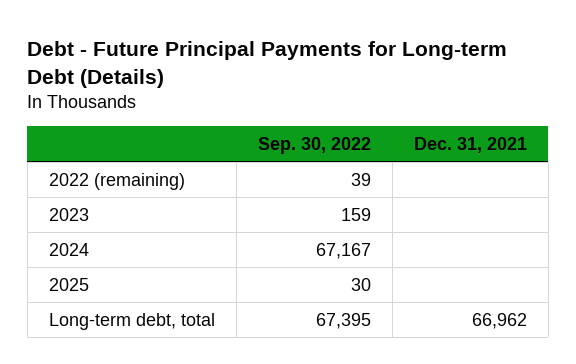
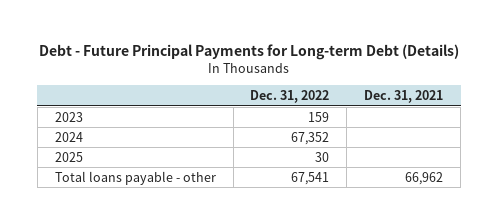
[257,137,371,155] Sep. 30, 2022 -> none
none -> [250,90,330,104] Dec. 31, 2022
[48,172,185,190] 2022 (remaining) -> none
[48,312,215,330] Long-term debt, total -> [54,170,216,185] Total loans payable - other

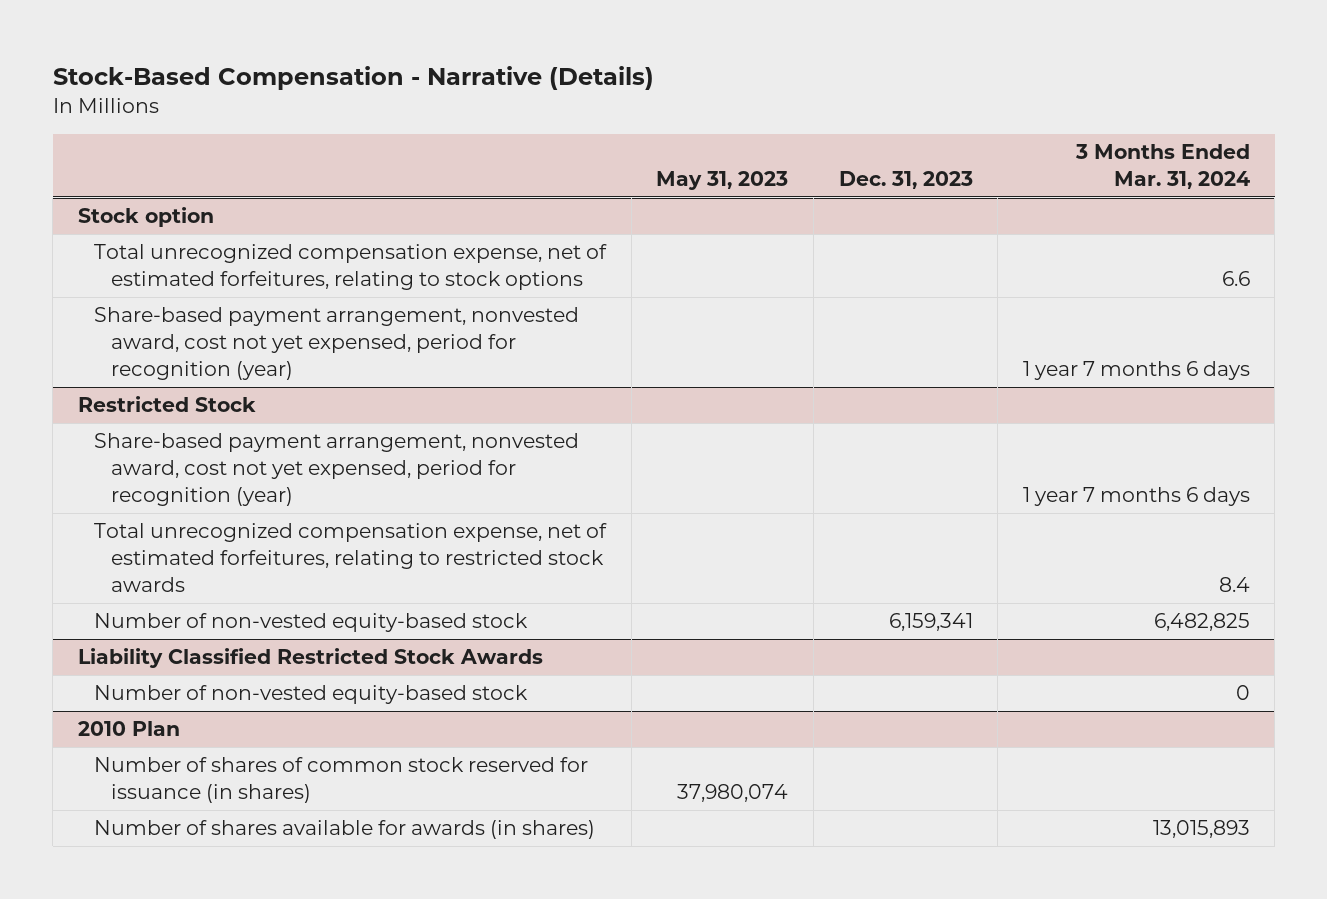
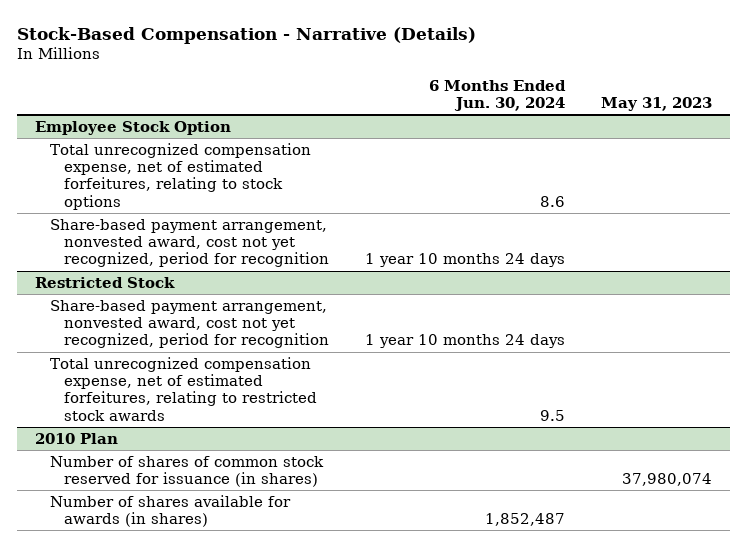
[838,170,973,189] Dec. 31, 2023 -> none
[1074,144,1250,189] 3 Months Ended Mar. 31, 2024 -> none
none -> [429,79,567,112] 6 Months Ended Jun. 30, 2024
[77,207,214,228] Stock option -> [35,120,232,135] Employee Stock Option
[94,307,580,381] Share-based payment arrangement, nonvested award, cost not yet expensed, period for recognition (year) -> [49,218,330,268] Share-based payment arrangement, nonvested award, cost not yet recognized, period for recognition
[94,433,580,507] Share-based payment arrangement, nonvested award, cost not yet expensed, period for recognition (year) -> [49,299,330,349] Share-based payment arrangement, nonvested award, cost not yet recognized, period for recognition
[94,613,529,633] Number of non-vested equity-based stock -> none
[77,648,543,669] Liability Classified Restricted Stock Awards -> none
[94,685,529,705] Number of non-vested equity-based stock -> none

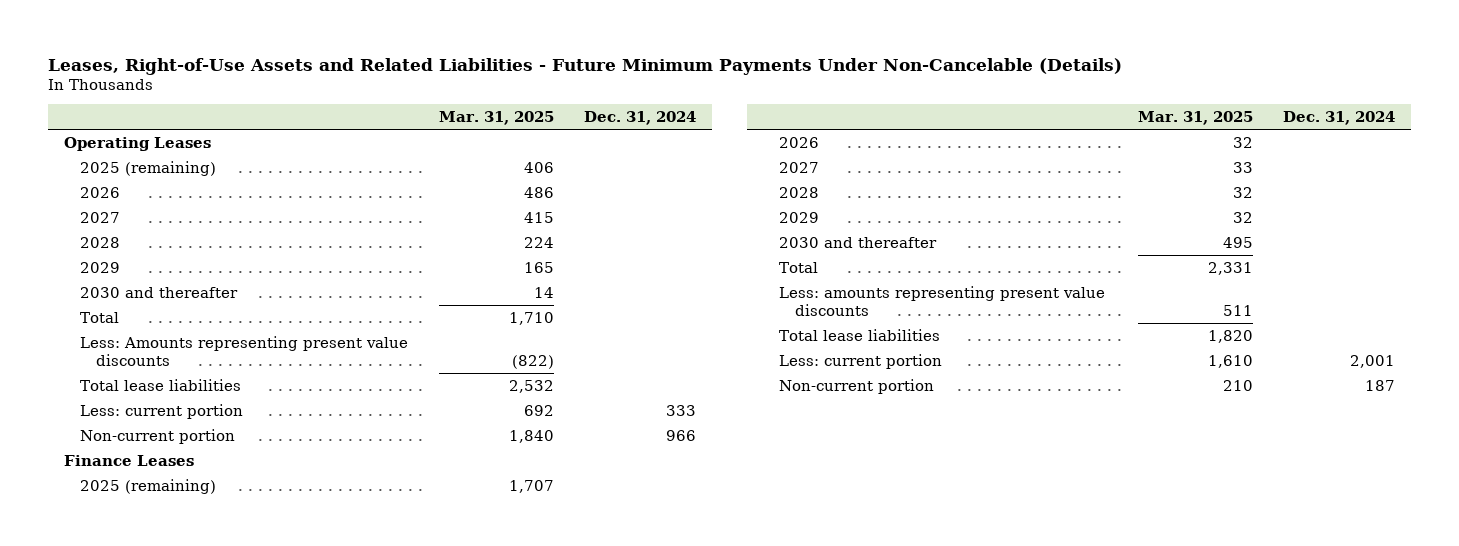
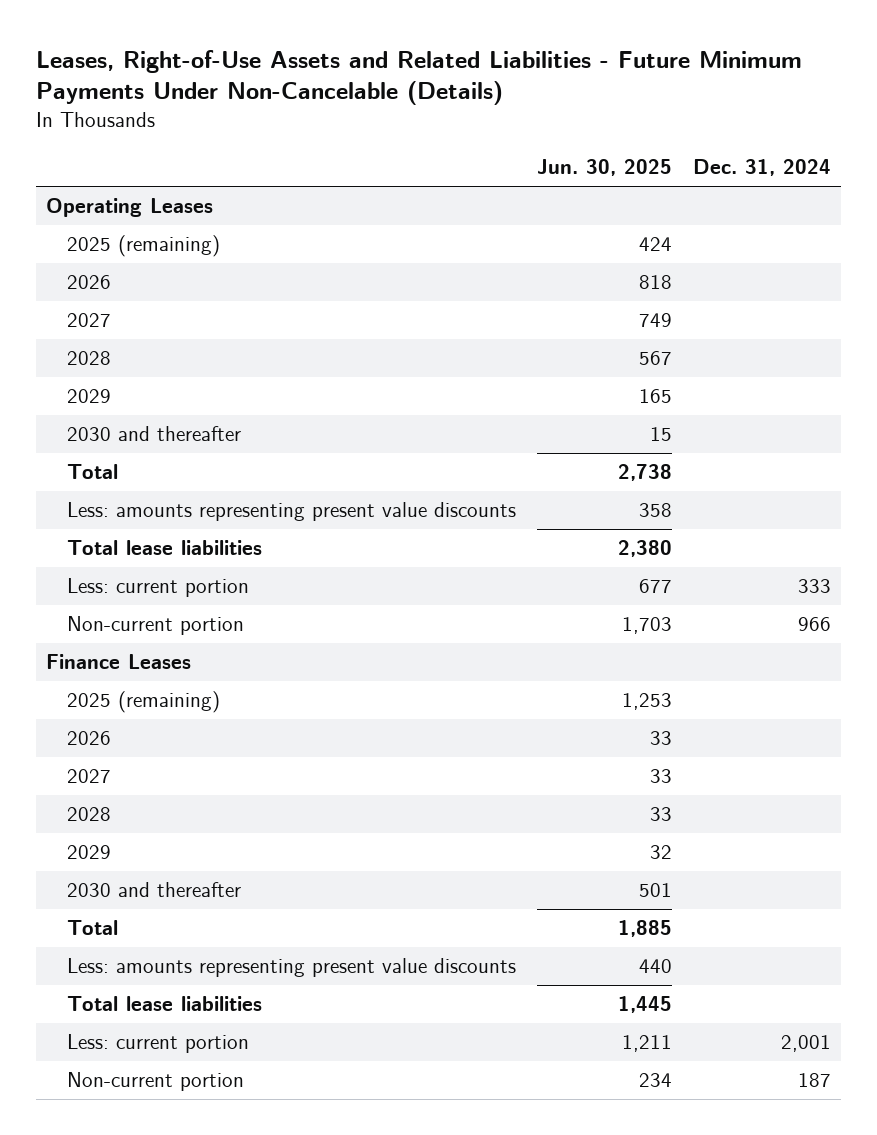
[438,110,554,125] Mar. 31, 2025 -> none
none -> [536,159,672,177] Jun. 30, 2025
[80,335,409,366] Less: Amounts representing present value discounts -> [66,502,516,522] Less: amounts representing present value discounts

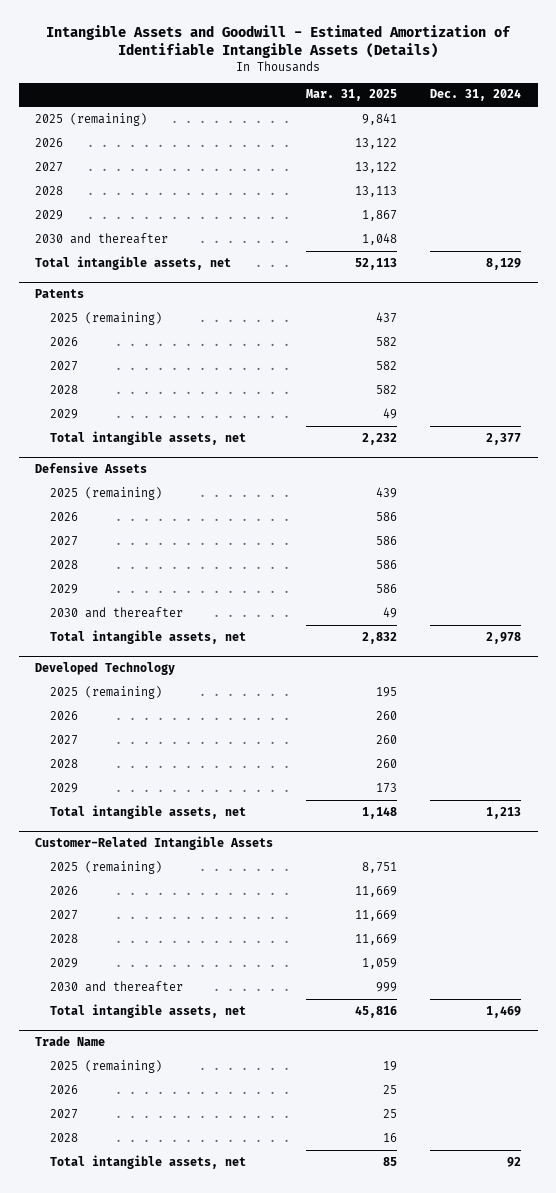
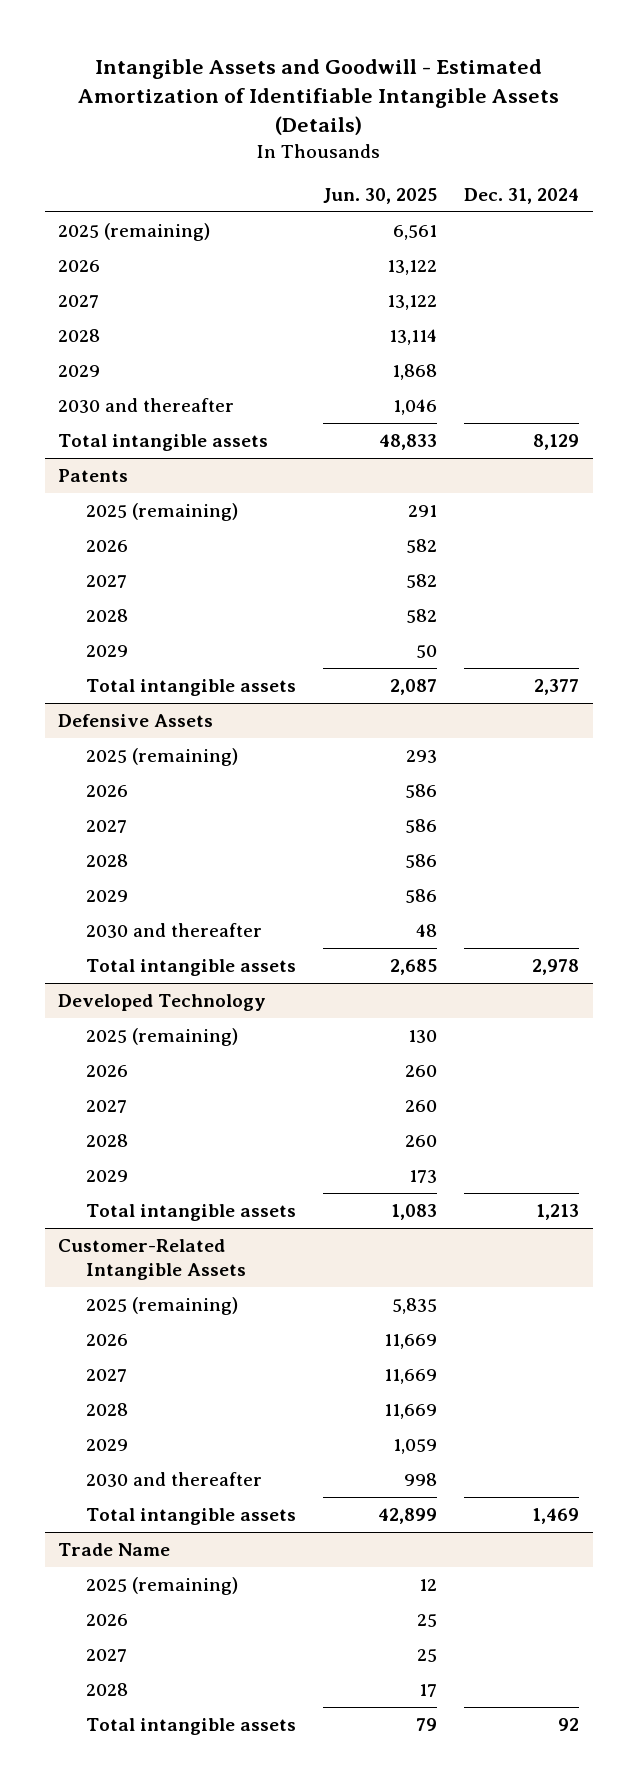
[306,89,398,102] Mar. 31, 2025 -> none
none -> [323,187,438,204] Jun. 30, 2025
[35,255,232,270] Total intangible assets, net -> [58,433,269,451] Total intangible assets
[50,430,247,445] Total intangible assets, net -> [86,678,297,696] Total intangible assets
[50,629,247,644] Total intangible assets, net -> [86,958,297,976] Total intangible assets
[50,804,247,819] Total intangible assets, net -> [86,1203,297,1221] Total intangible assets
[50,1003,247,1018] Total intangible assets, net -> [86,1507,297,1525] Total intangible assets
[50,1154,247,1169] Total intangible assets, net -> [86,1717,297,1735] Total intangible assets

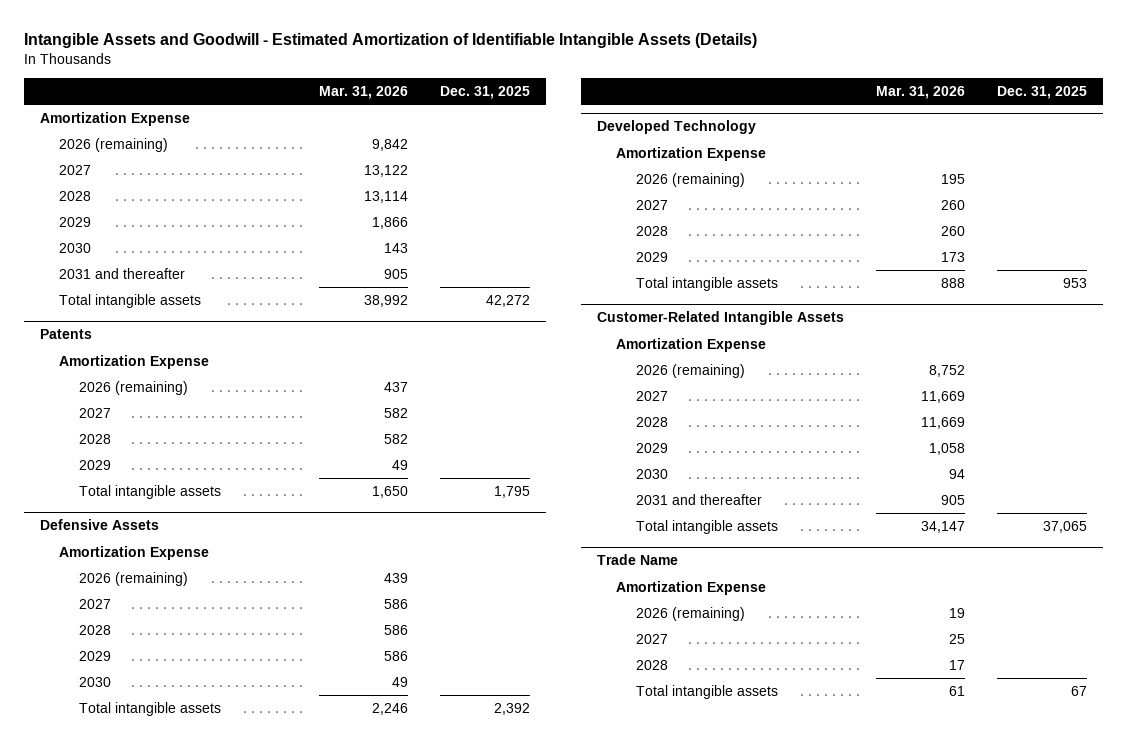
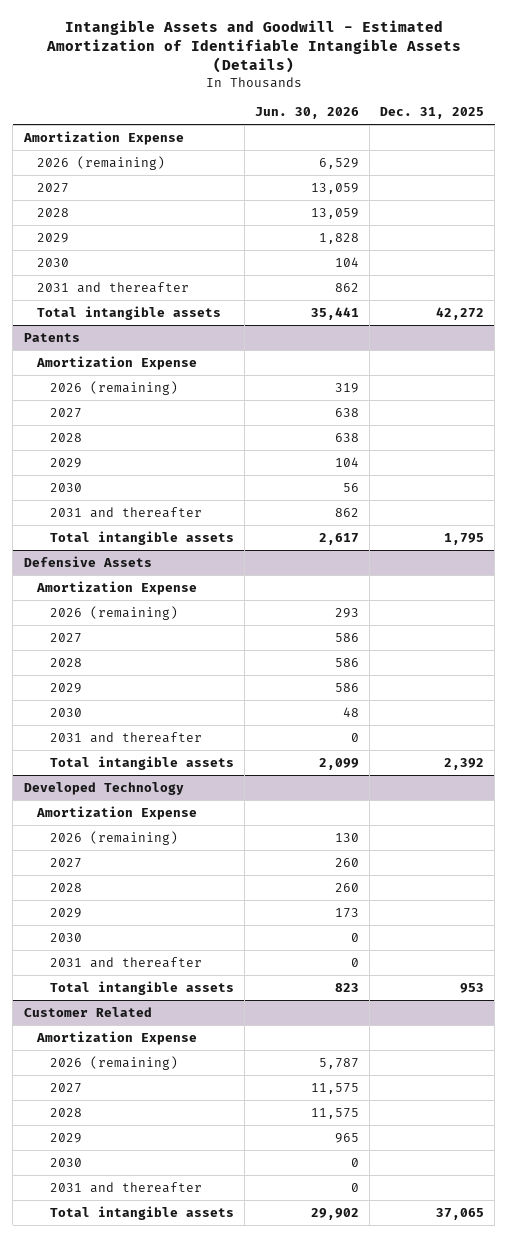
[318,85,408,99] Mar. 31, 2026 -> none
none -> [254,107,359,120] Jun. 30, 2026
none -> [49,482,82,492] 2030
none -> [49,506,202,518] 2031 and thereafter
none -> [49,731,202,743] 2031 and thereafter
none -> [49,932,82,942] 2030
none -> [49,956,202,968] 2031 and thereafter
[596,311,844,326] Customer-Related Intangible Assets -> [23,1006,152,1017] Customer Related
[596,554,678,566] Trade Name -> none
[616,580,767,595] Amortization Expense -> none
[635,606,745,621] 2026 (remaining) -> none
[635,633,668,644] 2027 -> none
[635,659,668,670] 2028 -> none
[635,684,778,699] Total intangible assets -> none

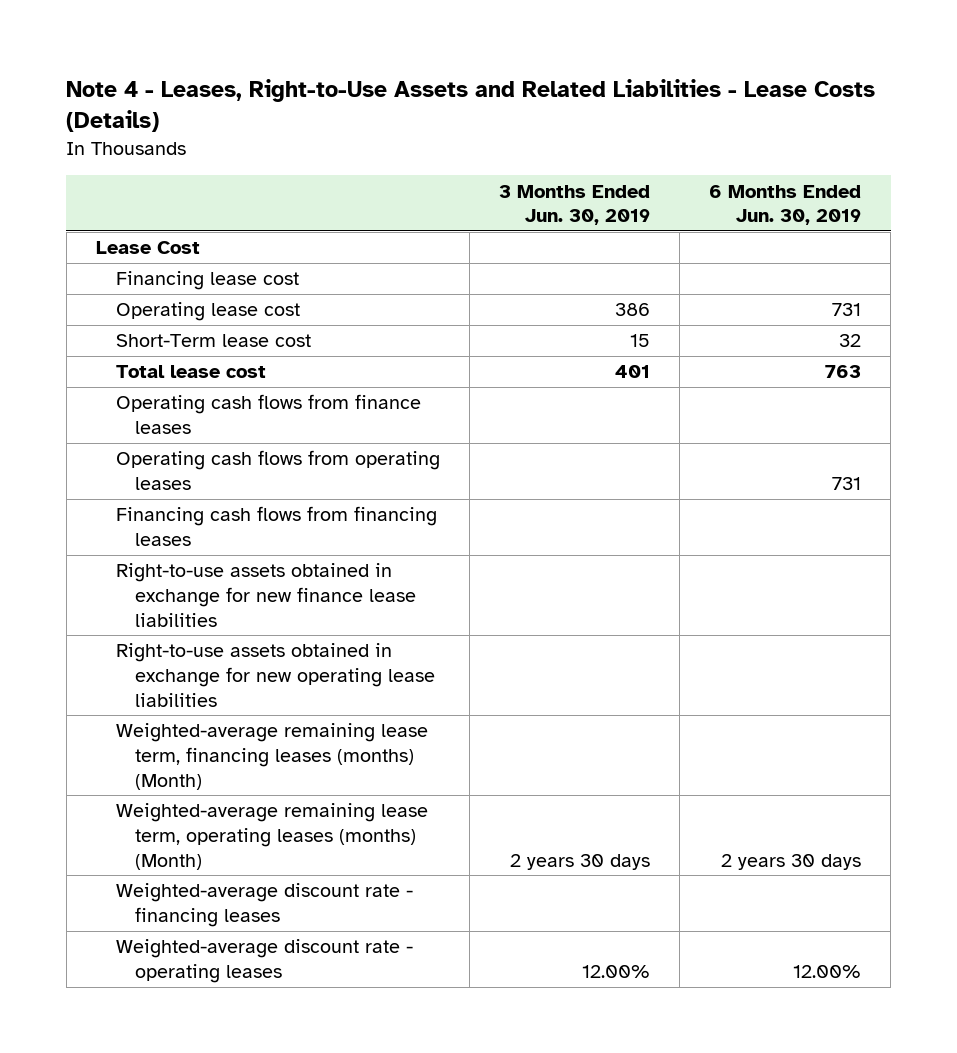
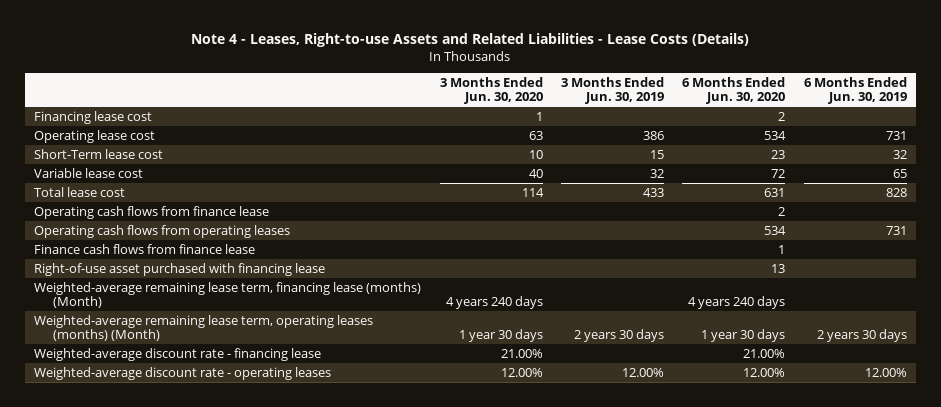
[66,79,876,133] Note 4 - Leases, Right-to-Use Assets and Related Liabilities - Lease Costs (Details) -> [191,32,750,47] Note 4 - Leases, Right-to-use Assets and Related Liabilities - Lease Costs (Details)
none -> [439,76,543,105] 3 Months Ended Jun. 30, 2020
none -> [682,76,786,105] 6 Months Ended Jun. 30, 2020
[96,241,201,255] Lease Cost -> none
none -> [34,167,144,178] Variable lease cost
[614,365,650,379] 401 -> [642,187,664,197] 433
[825,365,862,379] 763 -> [885,187,907,197] 828
[115,394,421,434] Operating cash flows from finance leases -> [34,205,270,219] Operating cash flows from finance lease
[115,643,435,707] Right-to-use assets obtained in exchange for new operating lease liabilities -> none
[115,506,437,546] Financing cash flows from financing leases -> [34,243,256,254] Finance cash flows from finance lease
[115,563,416,627] Right-to-use assets obtained in exchange for new finance lease liabilities -> [34,262,326,276] Right-of-use asset purchased with financing lease
[115,723,428,790] Weighted-average remaining lease term, financing leases (months) (Month) -> [34,281,422,309] Weighted-average remaining lease term, financing lease (months) (Month)
[115,883,413,927] Weighted-average discount rate - financing leases -> [34,347,322,361] Weighted-average discount rate - financing lease

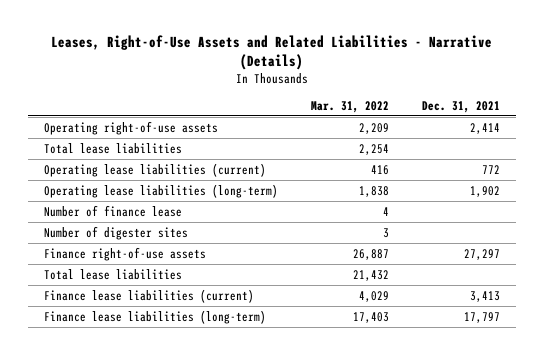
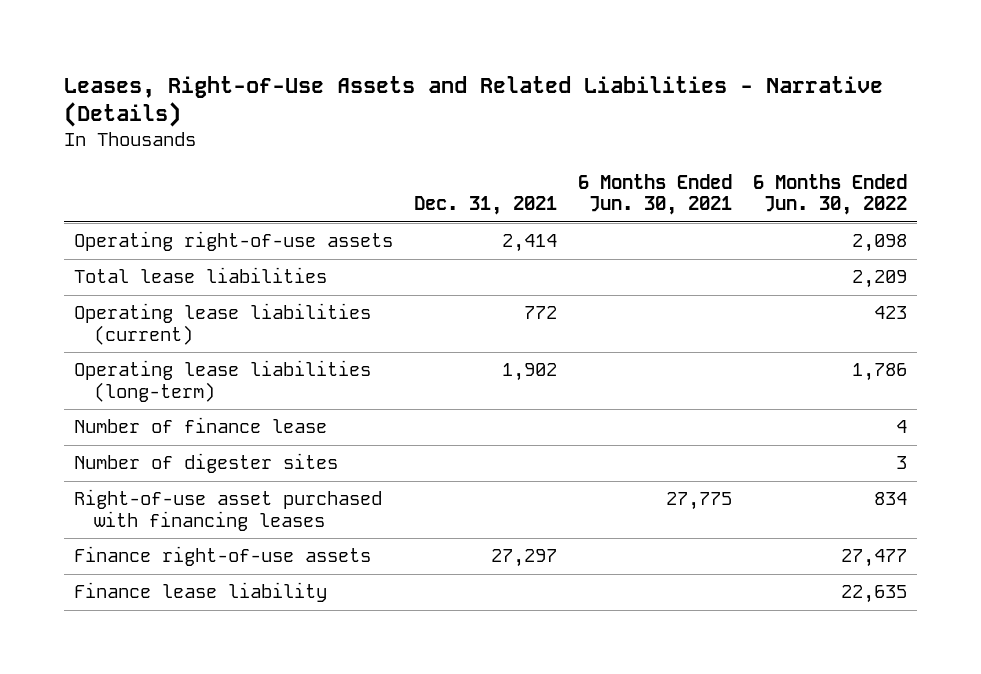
[310,100,389,113] Mar. 31, 2022 -> none
none -> [577,174,732,216] 6 Months Ended Jun. 30, 2021
none -> [752,174,907,216] 6 Months Ended Jun. 30, 2022
none -> [74,489,383,531] Right-of-use asset purchased with financing leases
[44,288,255,303] Finance lease liabilities (current) -> none
[44,309,267,324] Finance lease liabilities (long-term) -> none
[44,268,183,280] Total lease liabilities -> [74,582,328,603] Finance lease liability

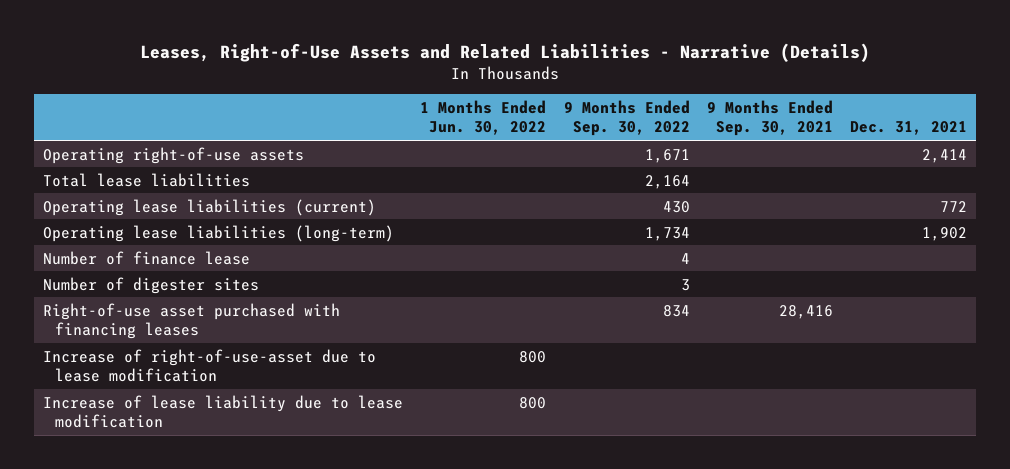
[577,174,732,216] 6 Months Ended Jun. 30, 2021 -> none
[752,174,907,216] 6 Months Ended Jun. 30, 2022 -> none
none -> [420,100,547,136] 1 Months Ended Jun. 30, 2022
none -> [563,100,690,137] 9 Months Ended Sep. 30, 2022
none -> [706,100,833,137] 9 Months Ended Sep. 30, 2021
[74,546,372,567] Finance right-of-use assets -> none
[74,582,328,603] Finance lease liability -> none
none -> [43,348,377,382] Increase of right-of-use-asset due to lease modification
none -> [43,394,404,428] Increase of lease liability due to lease modification

